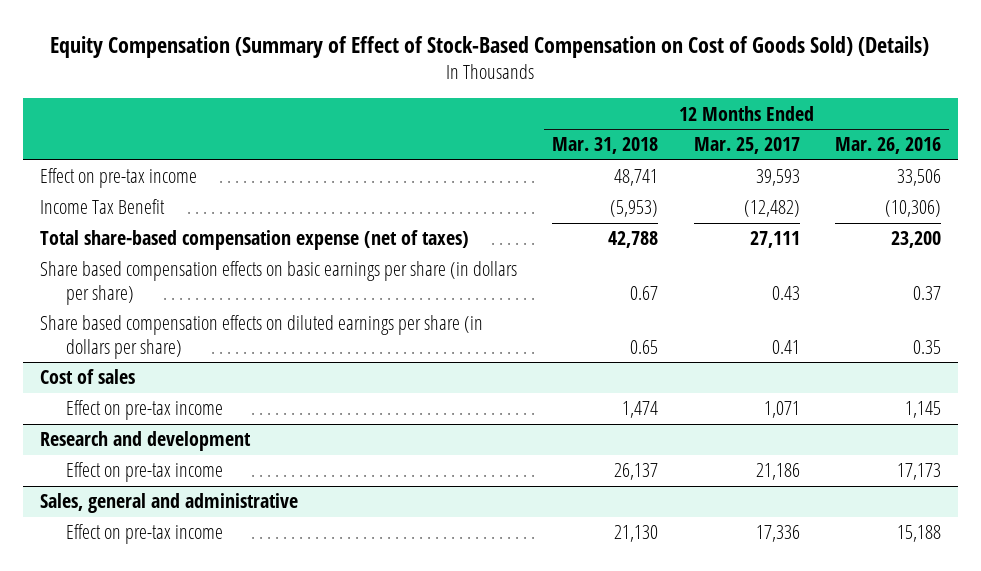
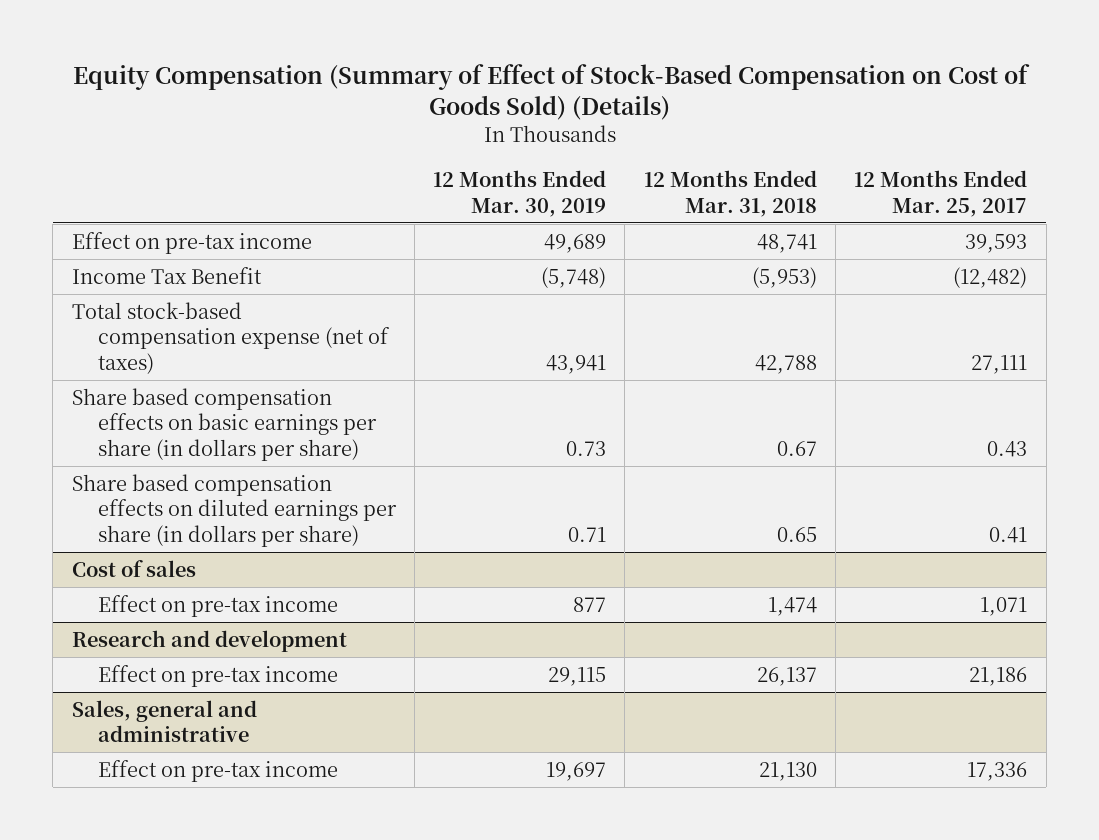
[834,137,941,155] Mar. 26, 2016 -> none
none -> [433,170,607,217] 12 Months Ended Mar. 30, 2019
[40,230,470,251] Total share-based compensation expense (net of taxes) -> [71,301,390,374] Total stock-based compensation expense (net of taxes)

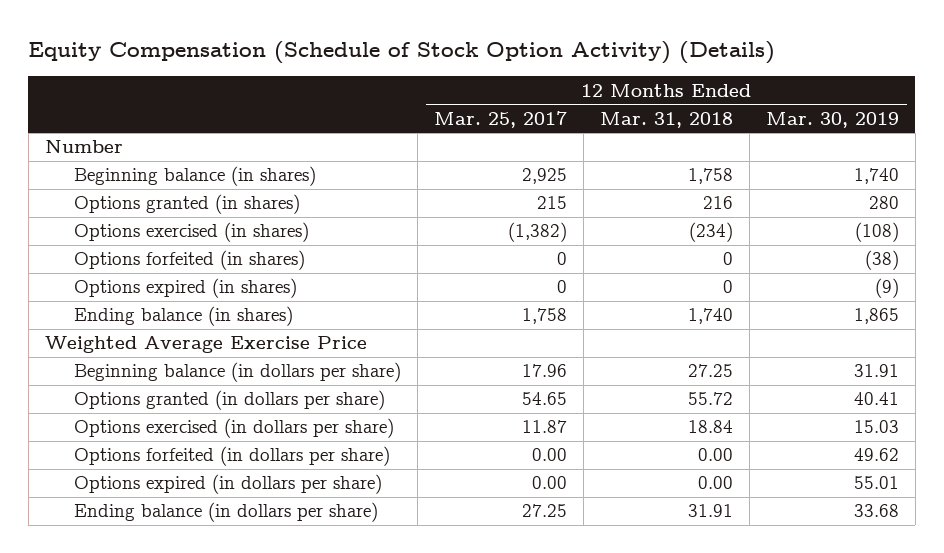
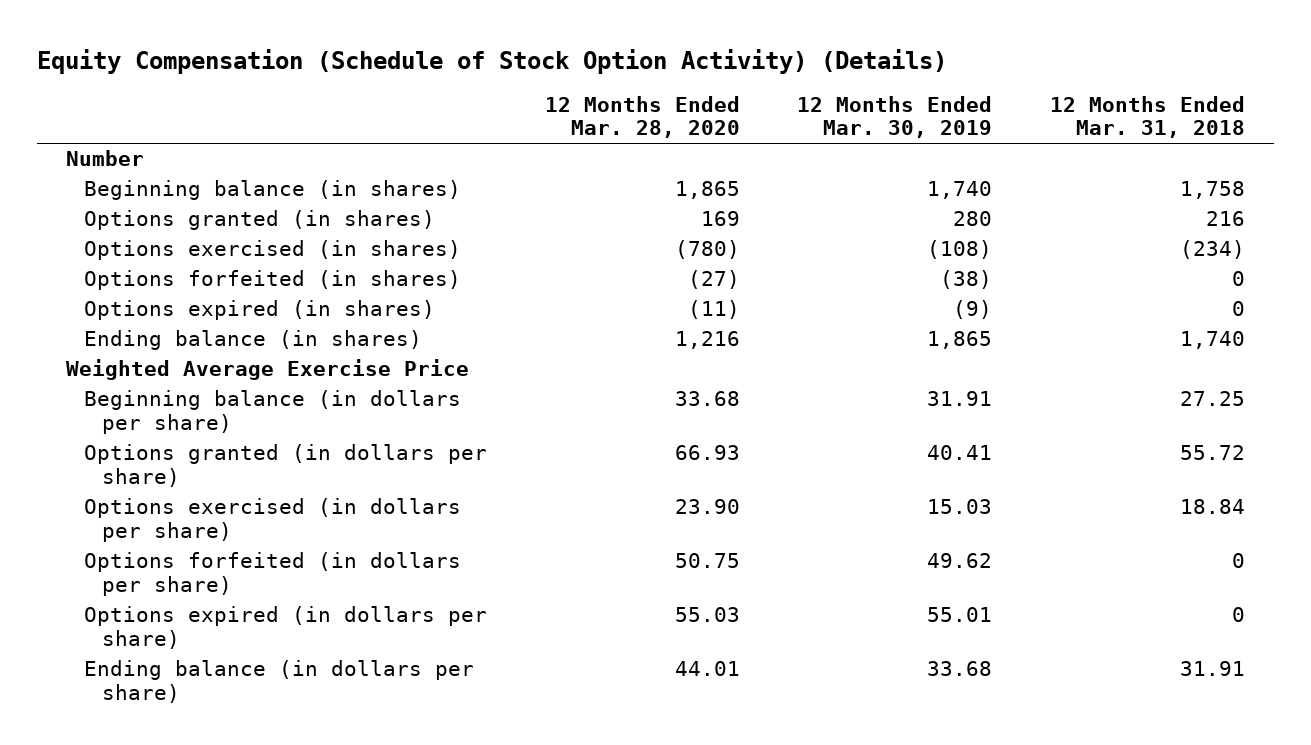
[433,110,567,128] Mar. 25, 2017 -> none
none -> [544,95,740,139] 12 Months Ended Mar. 28, 2020
[697,448,733,462] 0.00 -> [1231,553,1245,569] 0
[697,476,733,490] 0.00 -> [1231,607,1245,623] 0

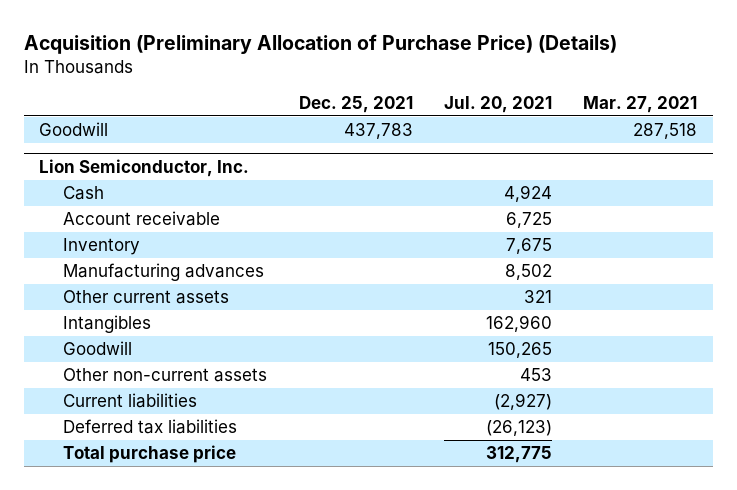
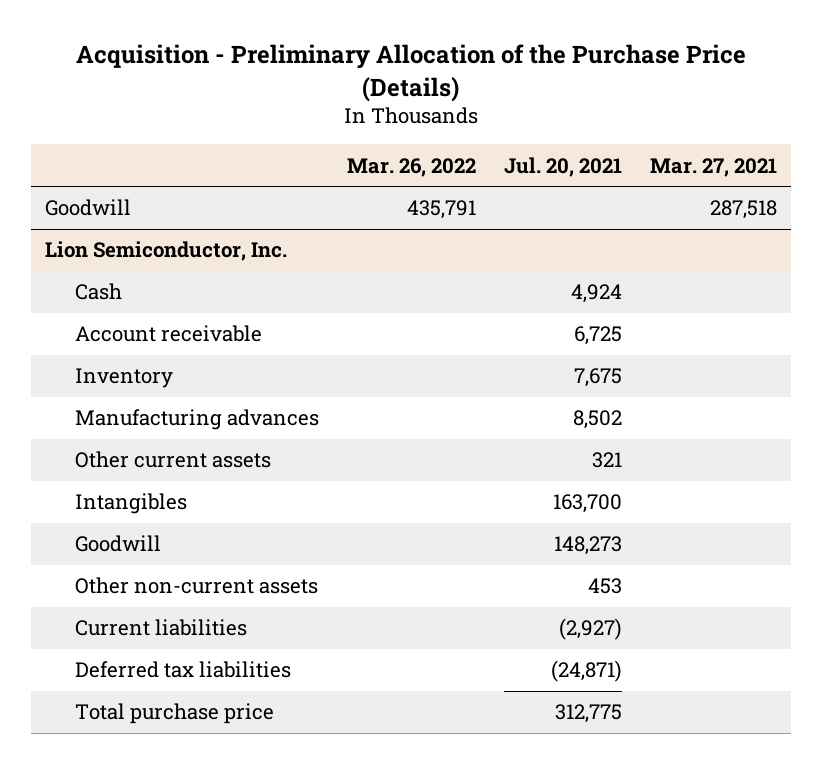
[23,33,617,54] Acquisition (Preliminary Allocation of Purchase Price) (Details) -> [76,44,747,102] Acquisition - Preliminary Allocation of the Purchase Price (Details)
[298,95,413,113] Dec. 25, 2021 -> none
none -> [347,157,477,177] Mar. 26, 2022
[486,315,553,333] 162,960 -> [553,494,623,514] 163,700
[488,342,553,359] 150,265 -> [554,536,623,556] 148,273
[486,420,553,437] (26,123) -> [551,660,623,683] (24,871)

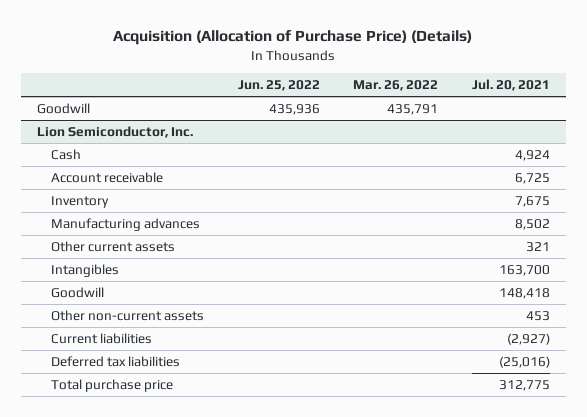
[76,44,747,102] Acquisition - Preliminary Allocation of the Purchase Price (Details) -> [113,30,473,46] Acquisition (Allocation of Purchase Price) (Details)
[650,157,778,177] Mar. 27, 2021 -> none
none -> [237,80,320,92] Jun. 25, 2022
[554,536,623,556] 148,273 -> [498,288,550,300] 148,418
[551,660,623,683] (24,871) -> [498,356,550,369] (25,016)

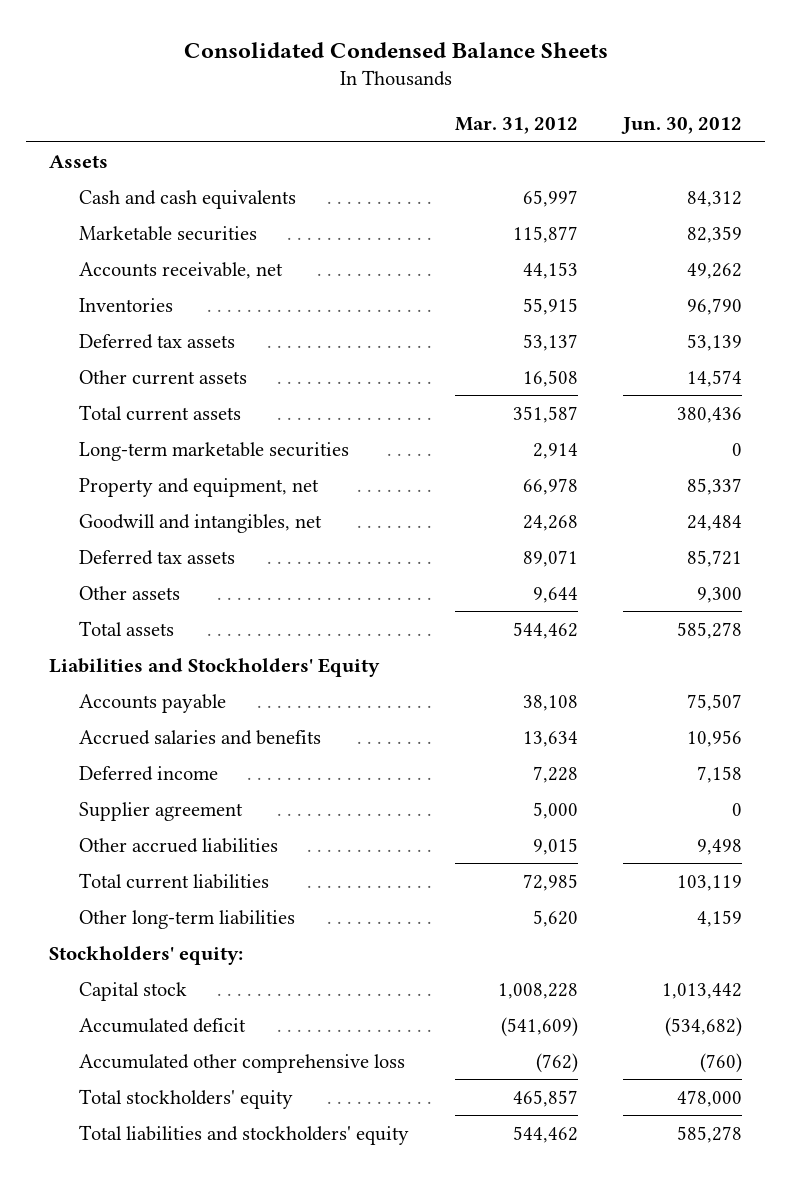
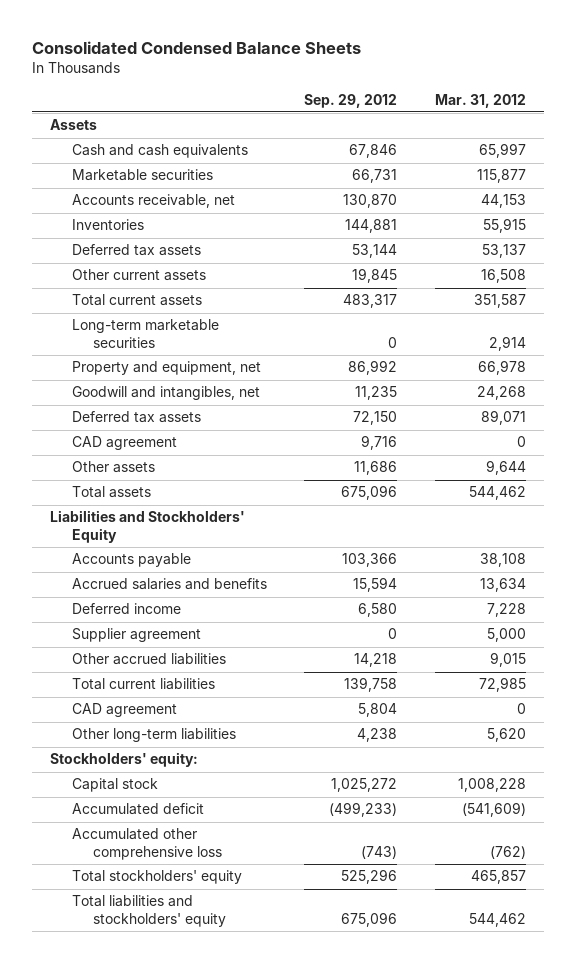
[621,116,743,134] Jun. 30, 2012 -> none
none -> [304,93,398,108] Sep. 29, 2012
none -> [71,436,177,451] CAD agreement
none -> [71,703,177,718] CAD agreement

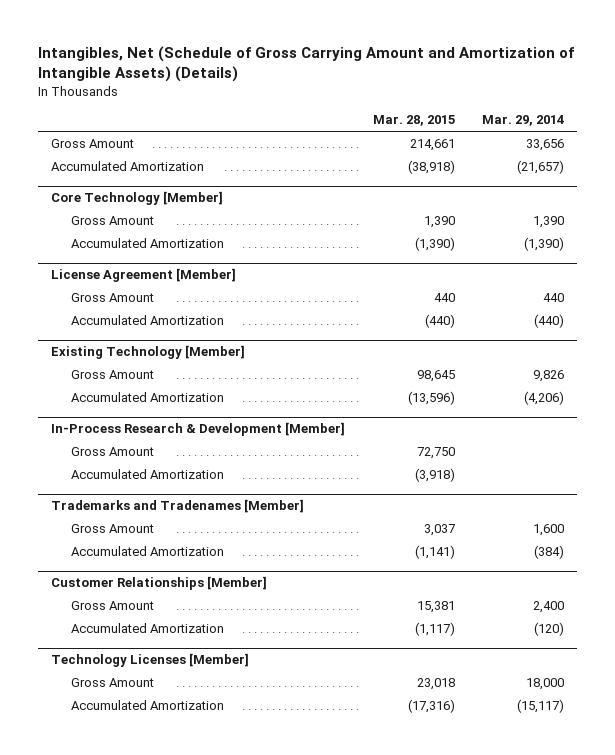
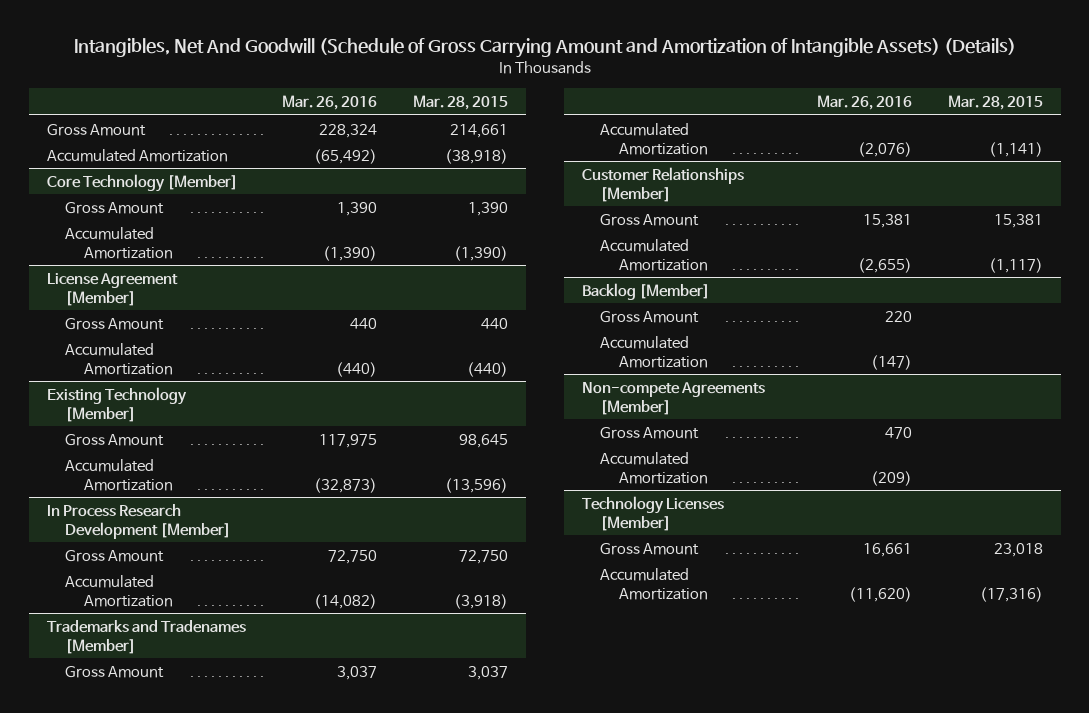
[37,45,574,83] Intangibles, Net (Schedule of Gross Carrying Amount and Amortization of Intangible Assets) (Details) -> [73,38,1016,59] Intangibles, Net And Goodwill (Schedule of Gross Carrying Amount and Amortization of Intangible Assets) (Details)
[481,115,564,127] Mar. 29, 2014 -> none
none -> [281,94,377,110] Mar. 26, 2016
[51,422,346,437] In-Process Research & Development [Member] -> [46,503,232,539] In Process Research Development [Member]
none -> [581,282,710,300] Backlog [Member]
none -> [600,310,700,323] Gross Amount
none -> [600,335,708,368] Accumulated Amortization
none -> [581,381,765,415] Non-compete Agreements [Member]
none -> [600,426,700,439] Gross Amount
none -> [600,451,708,484] Accumulated Amortization

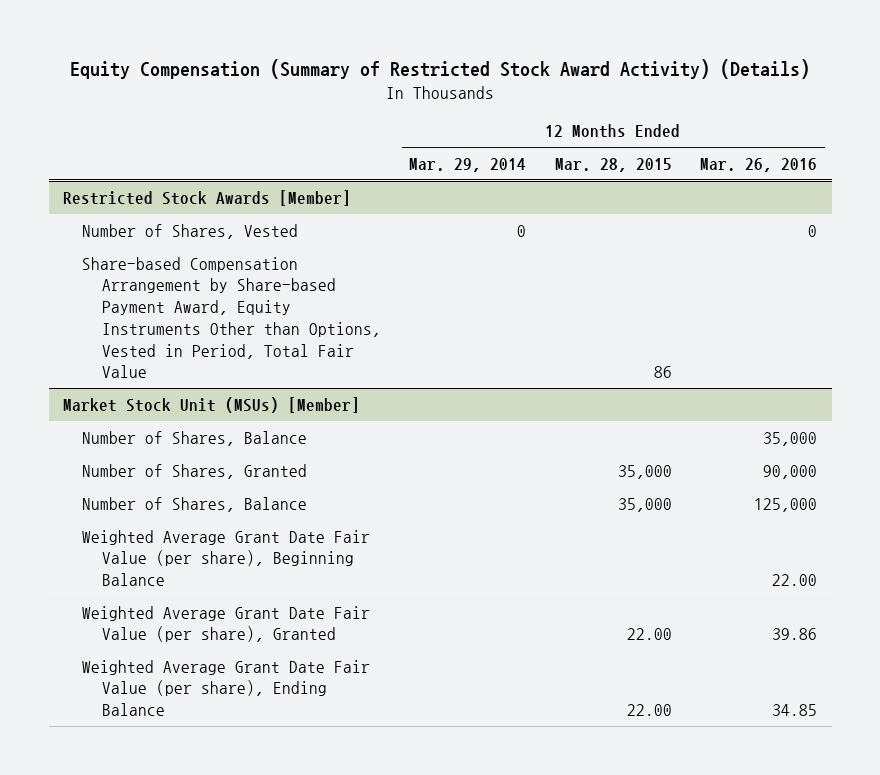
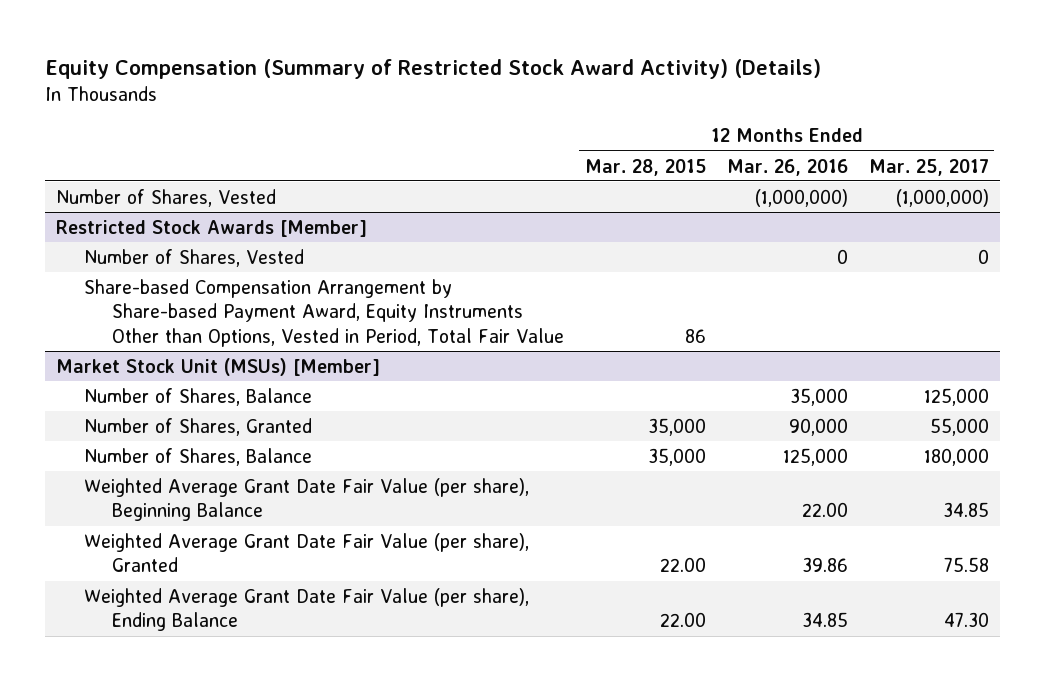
[409,157,527,172] Mar. 29, 2014 -> none
none -> [869,158,990,176] Mar. 25, 2017
none -> [55,188,276,207] Number of Shares, Vested

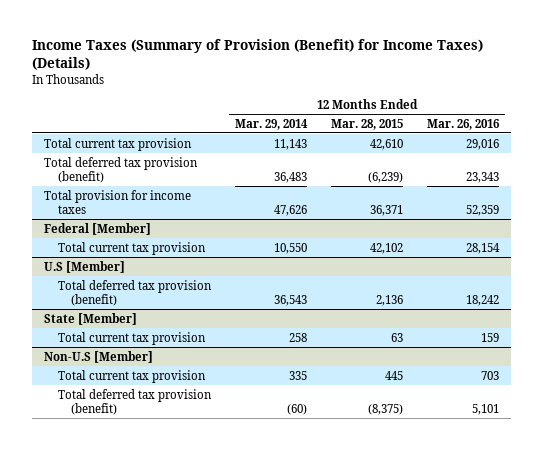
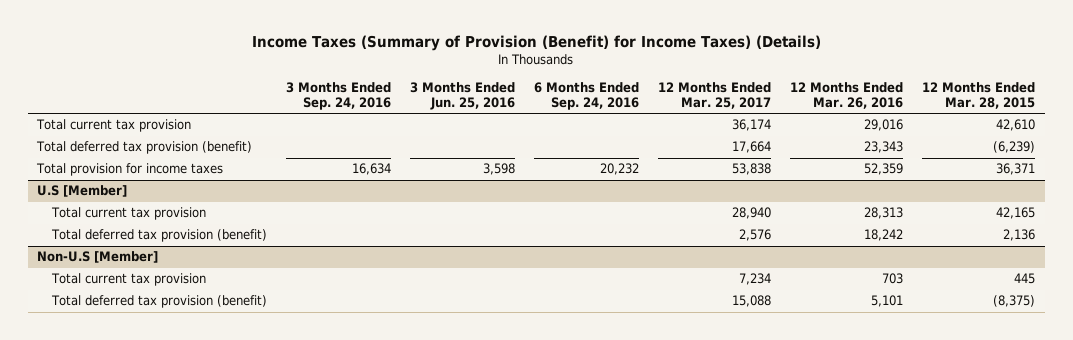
[234,118,308,130] Mar. 29, 2014 -> none
none -> [286,81,392,110] 3 Months Ended Sep. 24, 2016
none -> [410,81,516,110] 3 Months Ended Jun. 25, 2016
none -> [534,81,640,110] 6 Months Ended Sep. 24, 2016
none -> [658,81,772,109] 12 Months Ended Mar. 25, 2017
[44,222,152,235] Federal [Member] -> none
[57,241,206,255] Total current tax provision -> none
none -> [51,207,207,221] Total current tax provision
[44,312,138,325] State [Member] -> none
[57,331,206,345] Total current tax provision -> none

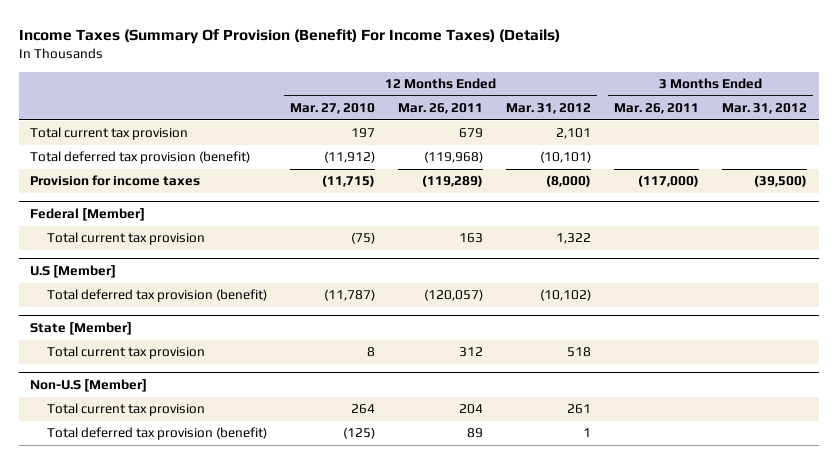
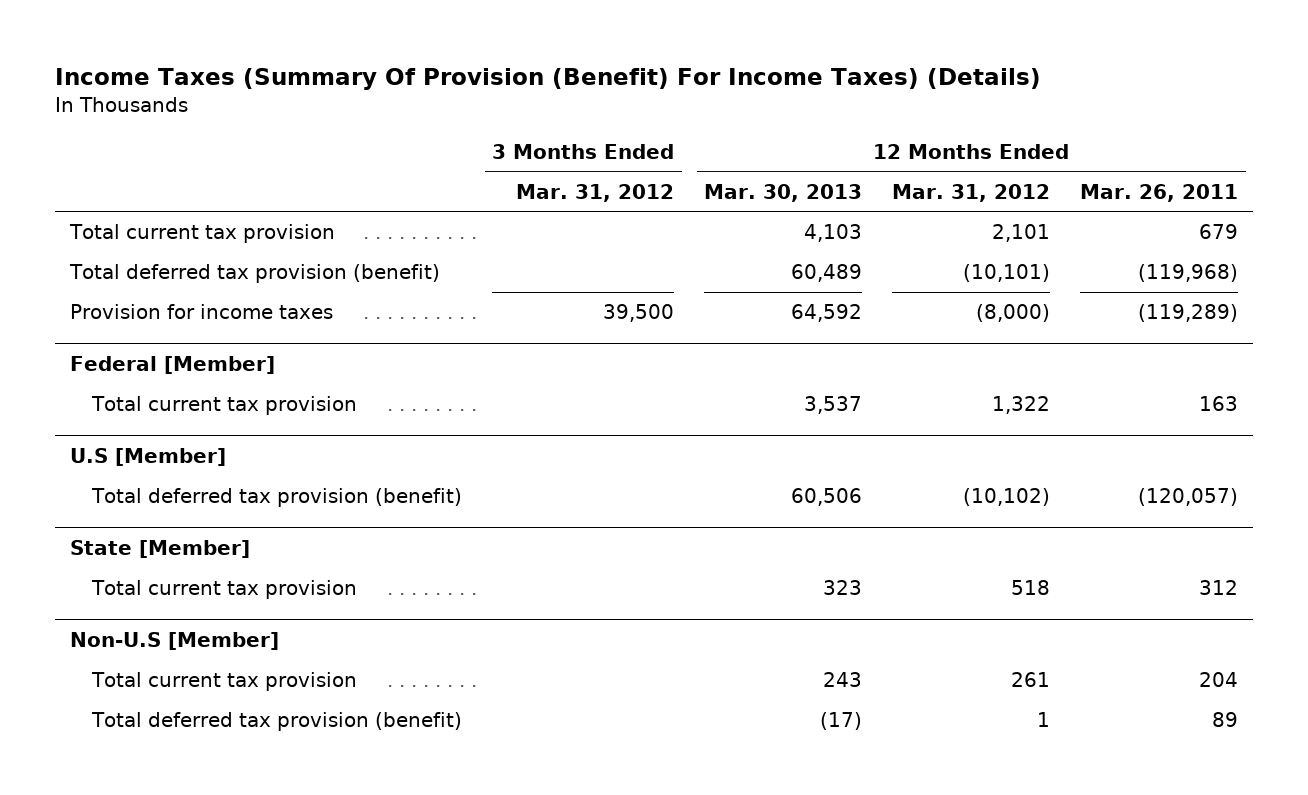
[290,103,376,115] Mar. 27, 2010 -> none
[614,103,700,115] Mar. 26, 2011 -> none
none -> [704,183,863,202] Mar. 30, 2013
[754,175,808,188] (39,500) -> [603,304,675,323] 39,500

